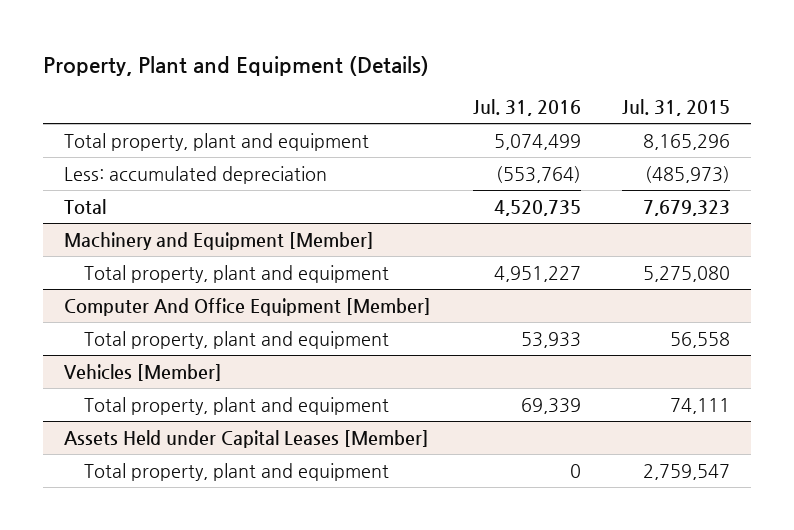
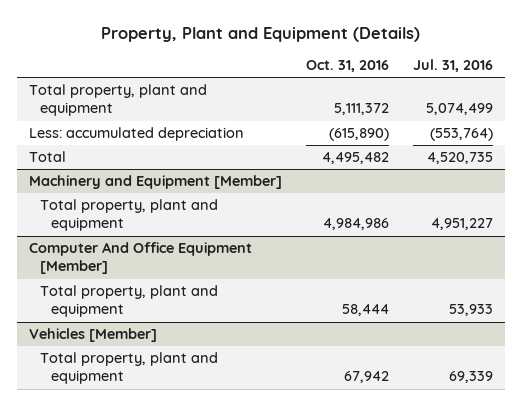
[622,98,731,116] Jul. 31, 2015 -> none
none -> [305,60,389,73] Oct. 31, 2016
[64,430,430,449] Assets Held under Capital Leases [Member] -> none
[84,463,390,482] Total property, plant and equipment -> none

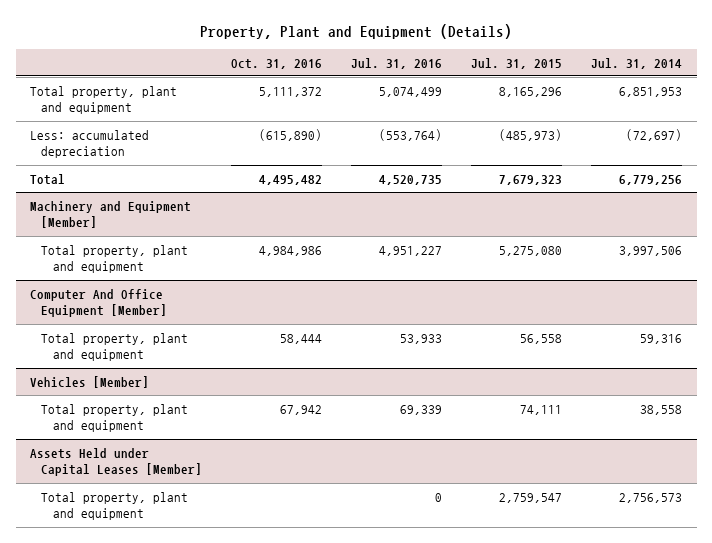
none -> [471,57,563,69] Jul. 31, 2015
none -> [591,57,683,69] Jul. 31, 2014
none -> [30,447,203,477] Assets Held under Capital Leases [Member]
none -> [41,491,189,521] Total property, plant and equipment

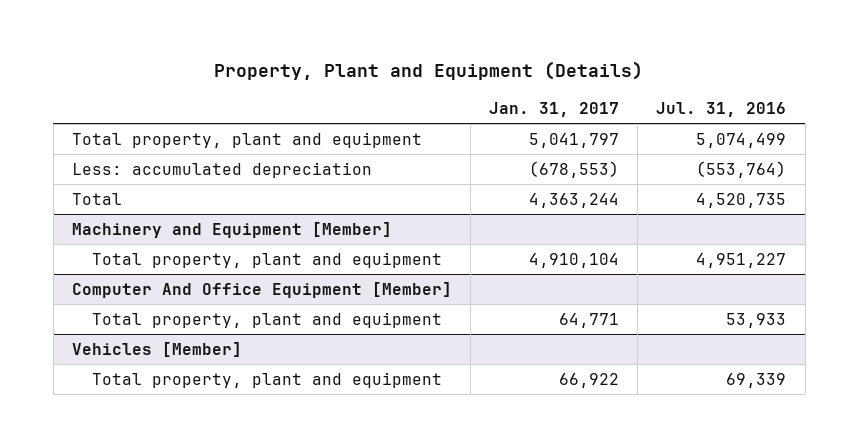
[231,58,323,69] Oct. 31, 2016 -> none
[471,57,563,69] Jul. 31, 2015 -> none
[591,57,683,69] Jul. 31, 2014 -> none
none -> [489,101,620,117] Jan. 31, 2017
[30,447,203,477] Assets Held under Capital Leases [Member] -> none
[41,491,189,521] Total property, plant and equipment -> none

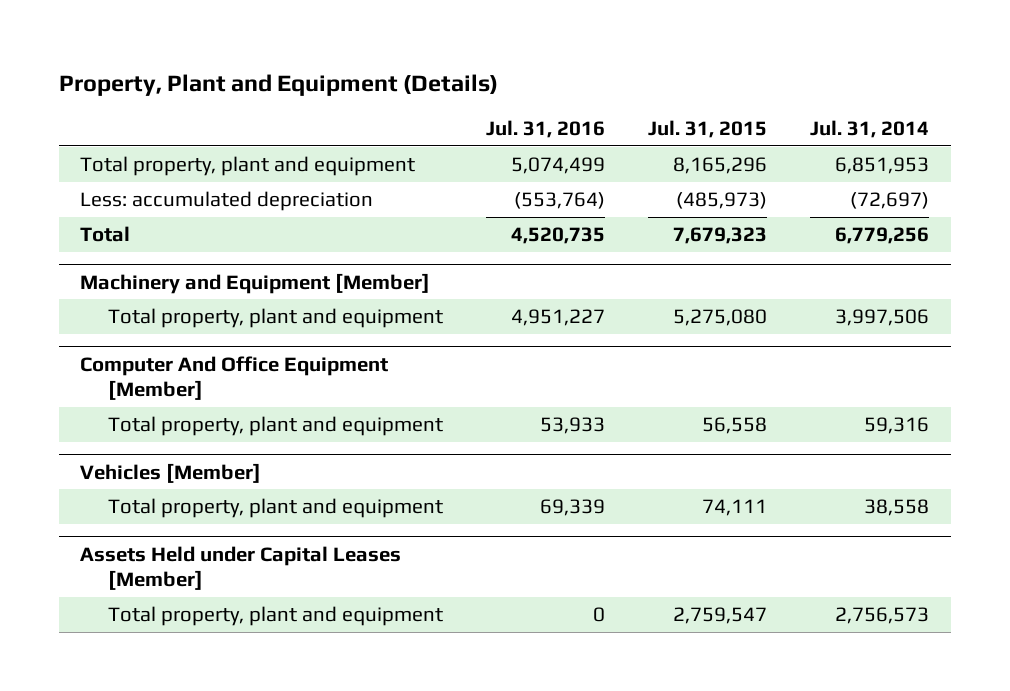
[489,101,620,117] Jan. 31, 2017 -> none
none -> [648,120,768,139] Jul. 31, 2015
none -> [810,120,930,139] Jul. 31, 2014
none -> [80,545,402,591] Assets Held under Capital Leases [Member]
none -> [107,605,443,626] Total property, plant and equipment

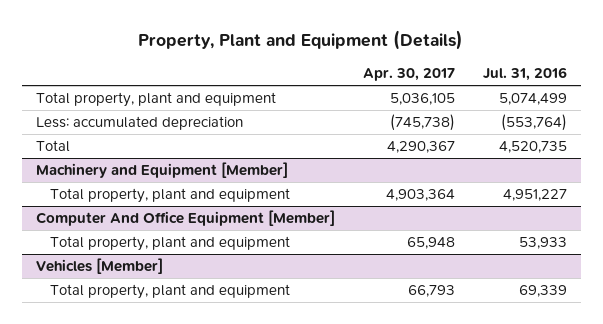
[648,120,768,139] Jul. 31, 2015 -> none
[810,120,930,139] Jul. 31, 2014 -> none
none -> [362,68,455,82] Apr. 30, 2017
[80,545,402,591] Assets Held under Capital Leases [Member] -> none
[107,605,443,626] Total property, plant and equipment -> none

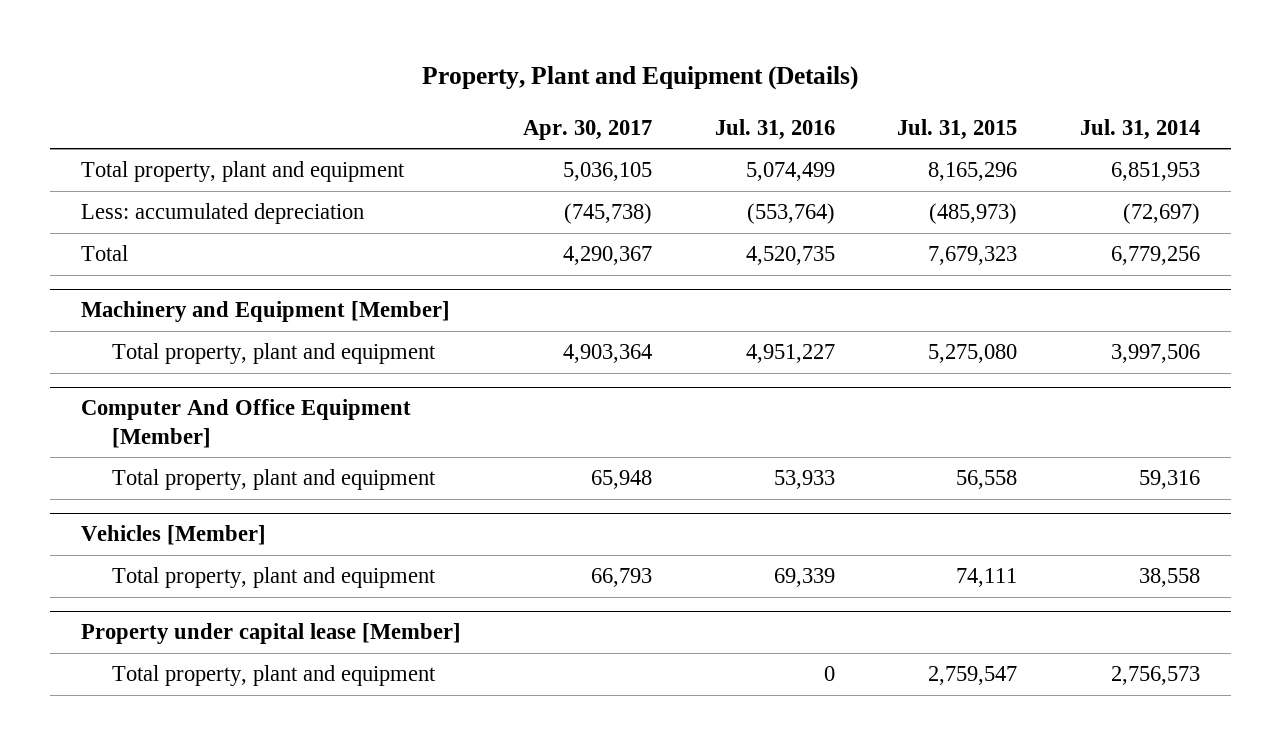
none -> [897,118,1018,140] Jul. 31, 2015
none -> [1079,118,1200,140] Jul. 31, 2014
none -> [80,623,461,645] Property under capital lease [Member]
none -> [111,665,436,687] Total property, plant and equipment

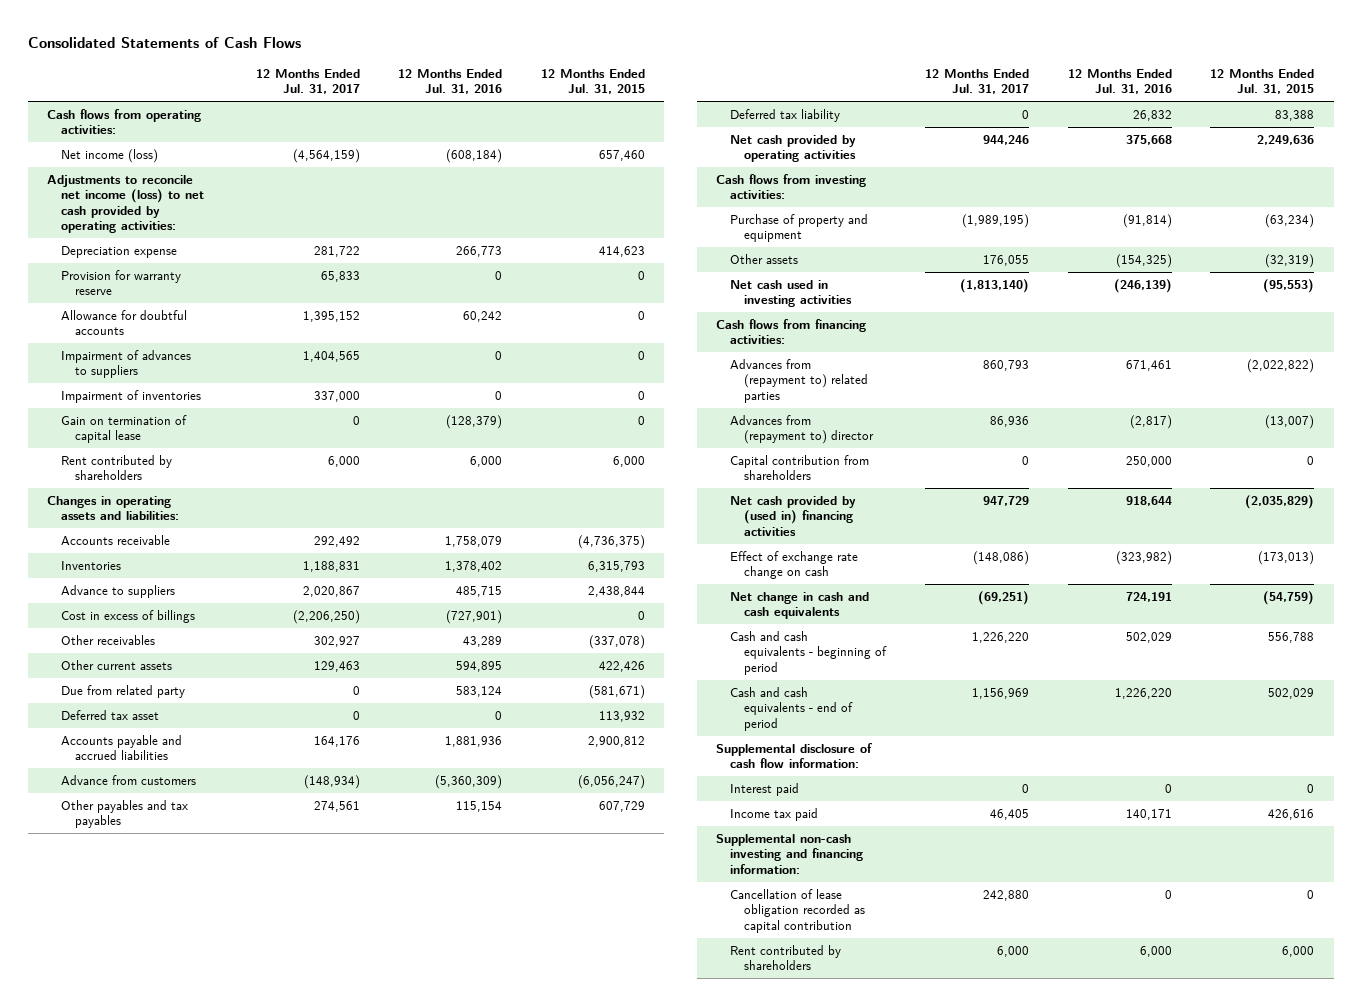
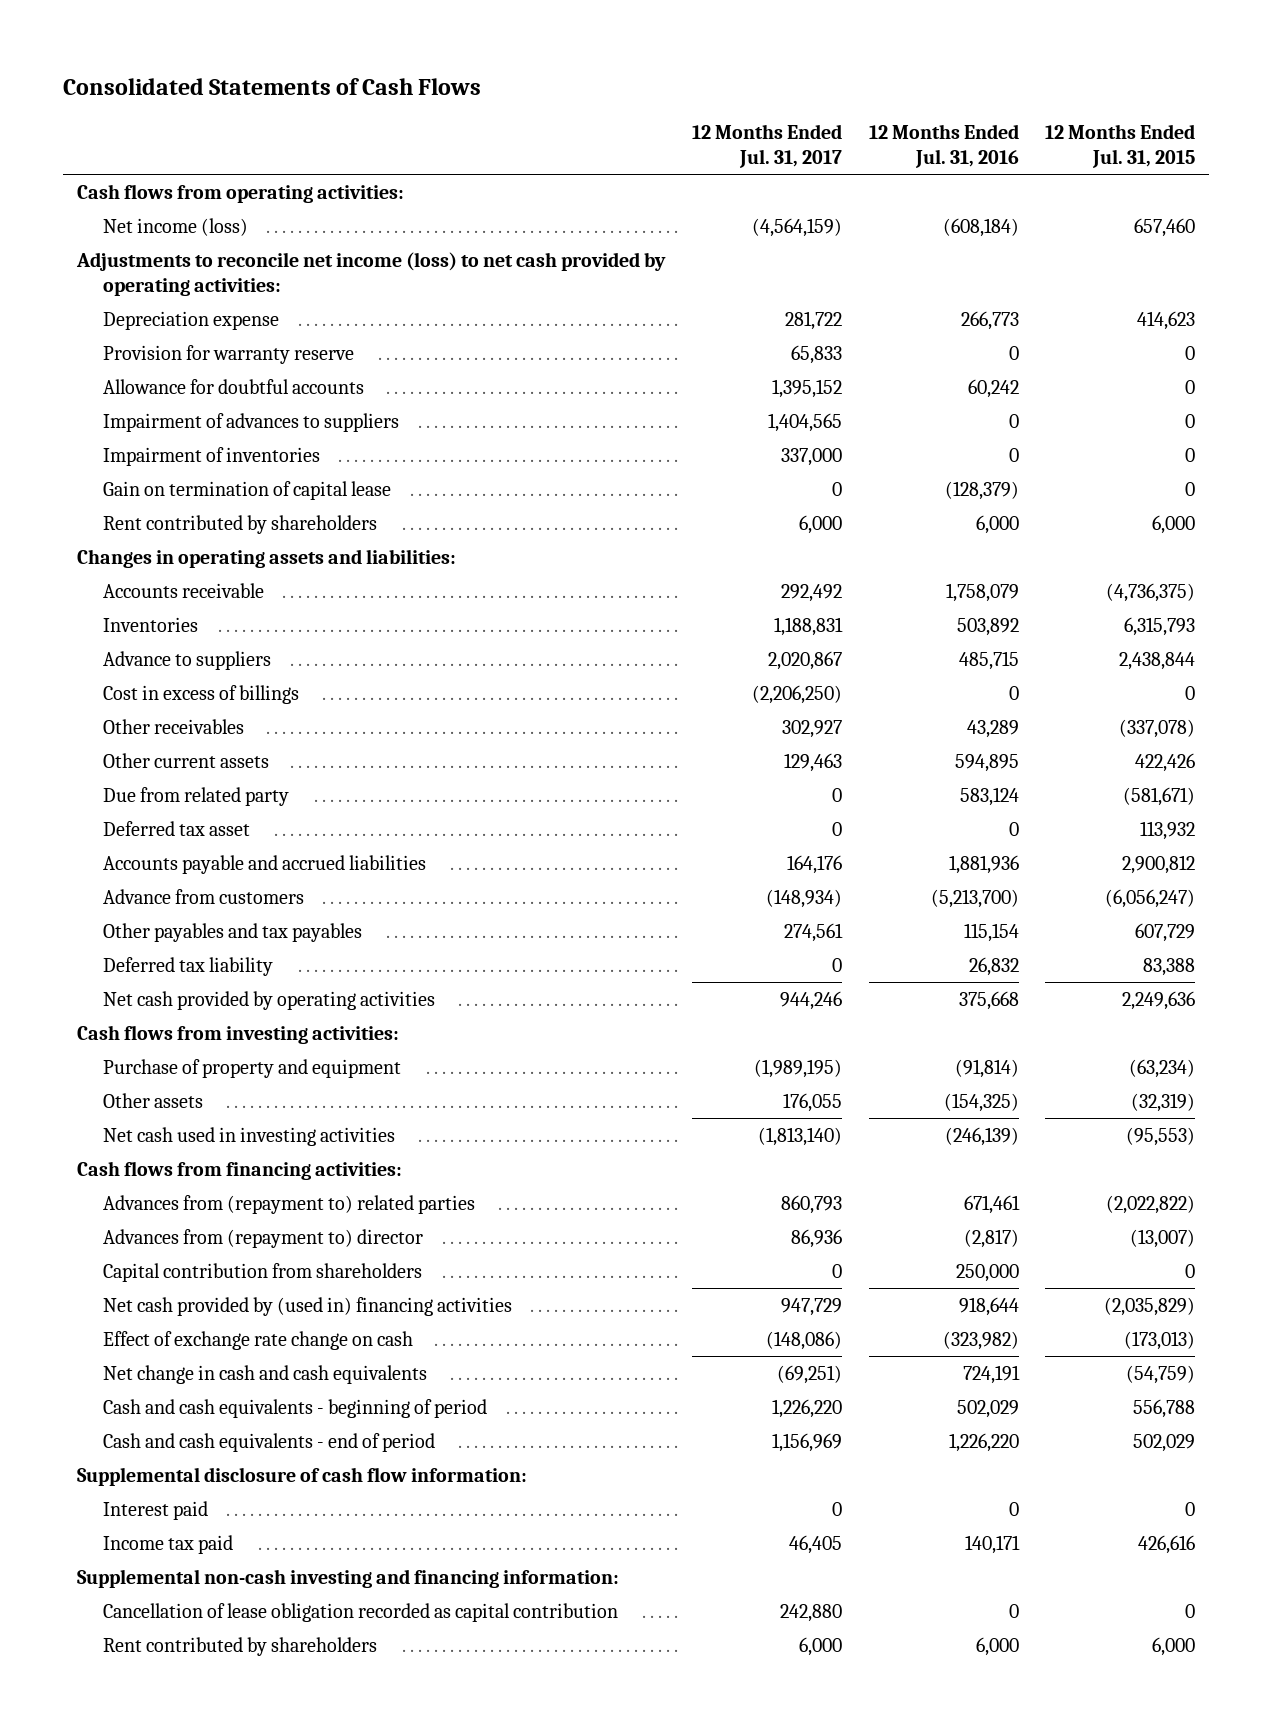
[445,561,503,573] 1,378,402 -> [956,617,1019,636] 503,892
[446,610,503,625] (727,901) -> [1008,685,1019,700] 0
[435,775,503,790] (5,360,309) -> [930,888,1019,908] (5,213,700)

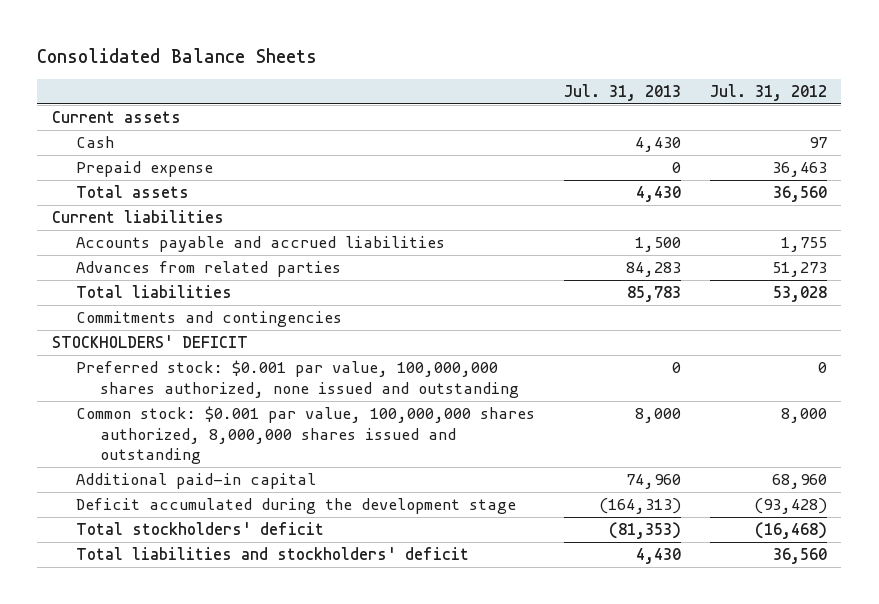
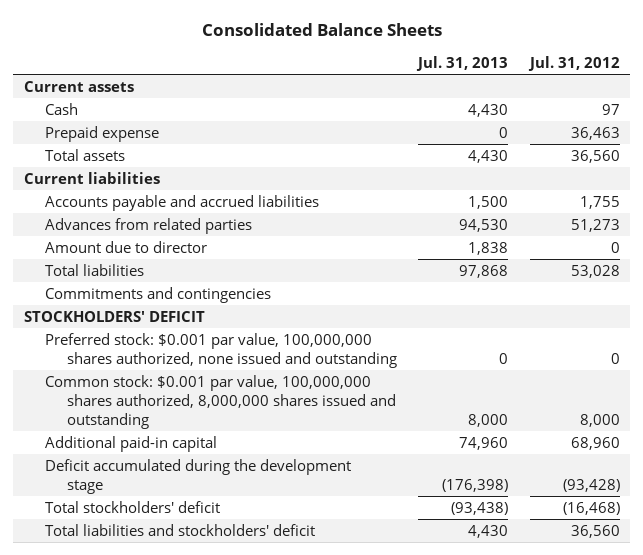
[625,262,681,278] 84,283 -> [459,218,509,232] 94,530
none -> [45,240,208,253] Amount due to director
[626,286,681,303] 85,783 -> [459,264,509,278] 97,868
[598,498,681,515] (164,313) -> [442,478,509,492] (176,398)
[608,522,681,540] (81,353) -> [451,501,509,515] (93,438)

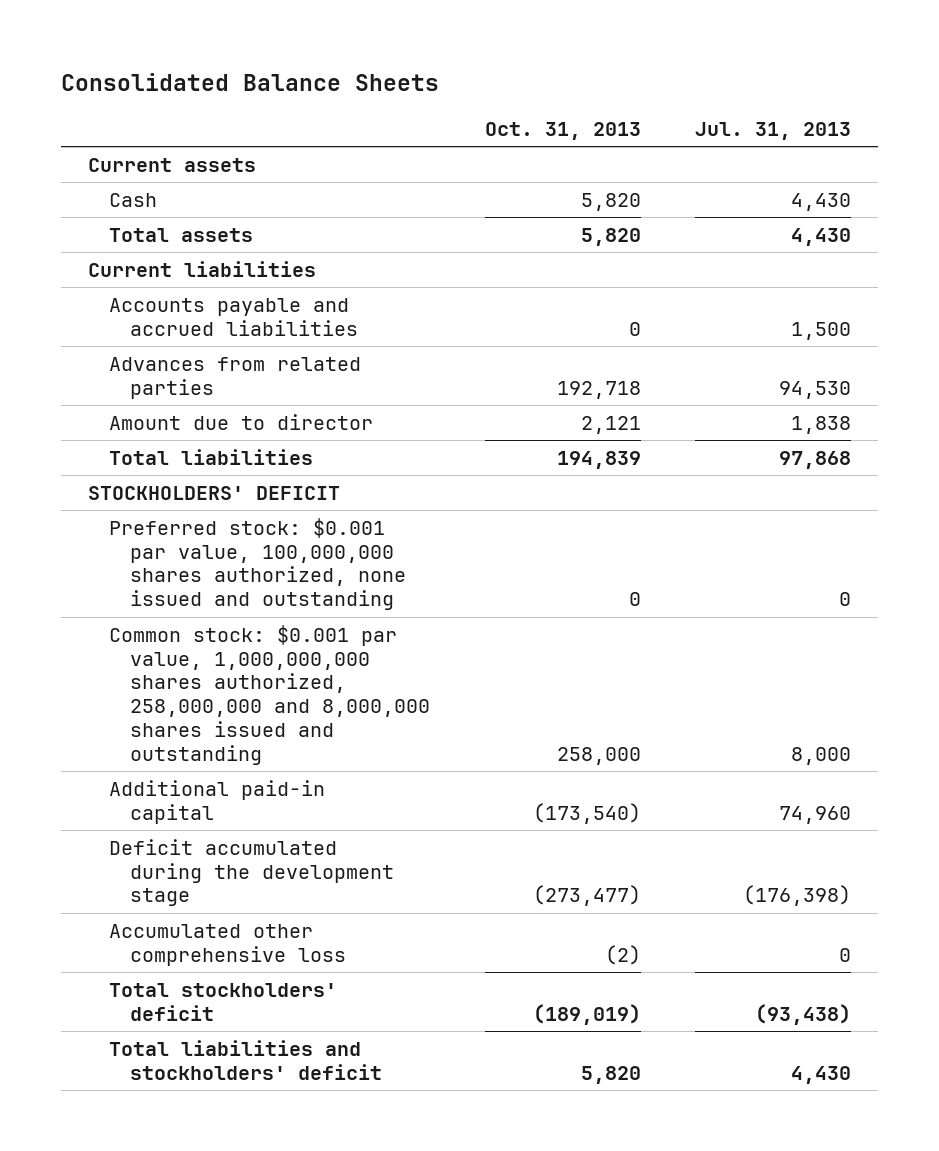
[527,55,620,71] Jul. 31, 2012 -> none
none -> [484,121,641,140] Oct. 31, 2013
[45,125,160,142] Prepaid expense -> none
[45,286,272,303] Commitments and contingencies -> none
[45,374,396,429] Common stock: $0.001 par value, 100,000,000 shares authorized, 8,000,000 shares issued and outstanding -> [109,624,431,765] Common stock: $0.001 par value, 1,000,000,000 shares authorized, 258,000,000 and 8,000,000 shares issued and outstanding
none -> [109,923,347,966] Accumulated other comprehensive loss

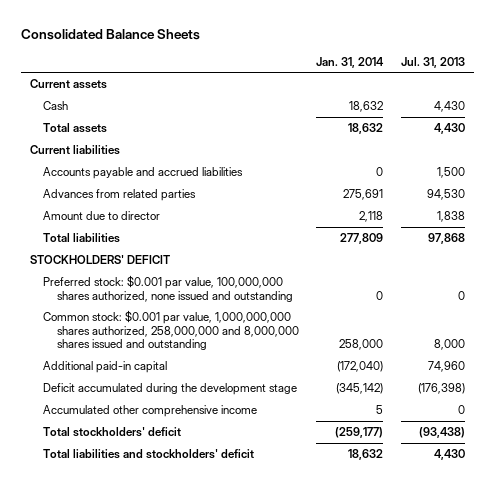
[484,121,641,140] Oct. 31, 2013 -> none
none -> [316,56,385,68] Jan. 31, 2014
[109,923,347,966] Accumulated other comprehensive loss -> [43,405,258,418] Accumulated other comprehensive income

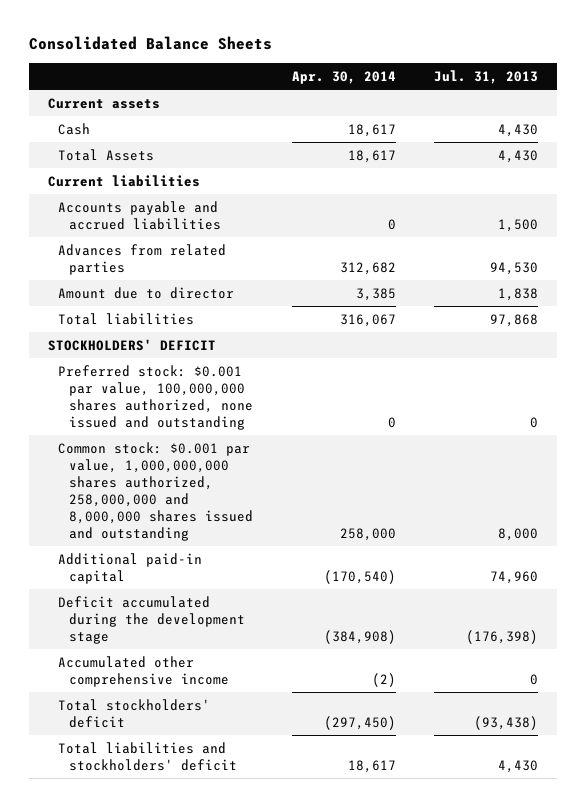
[316,56,385,68] Jan. 31, 2014 -> none
none -> [291,70,396,84] Apr. 30, 2014
[43,123,108,134] Total assets -> [58,148,155,161] Total Assets

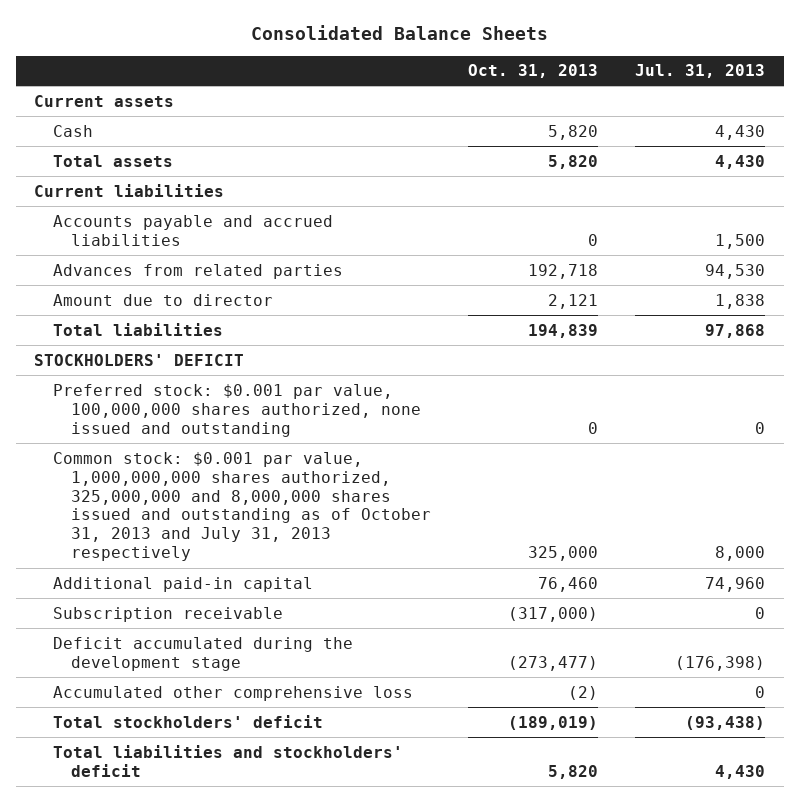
[291,70,396,84] Apr. 30, 2014 -> none
none -> [468,64,599,79] Oct. 31, 2013
[58,148,155,161] Total Assets -> [52,154,173,167] Total assets
[58,441,254,541] Common stock: $0.001 par value, 1,000,000,000 shares authorized, 258,000,000 and 8,000,000 shares issued and outstanding -> [52,451,432,562] Common stock: $0.001 par value, 1,000,000,000 shares authorized, 325,000,000 and 8,000,000 shares issued and outstanding as of October 31, 2013 and July 31, 2013 respectively
none -> [52,606,283,622] Subscription receivable
[58,655,230,687] Accumulated other comprehensive income -> [52,685,413,701] Accumulated other comprehensive loss

